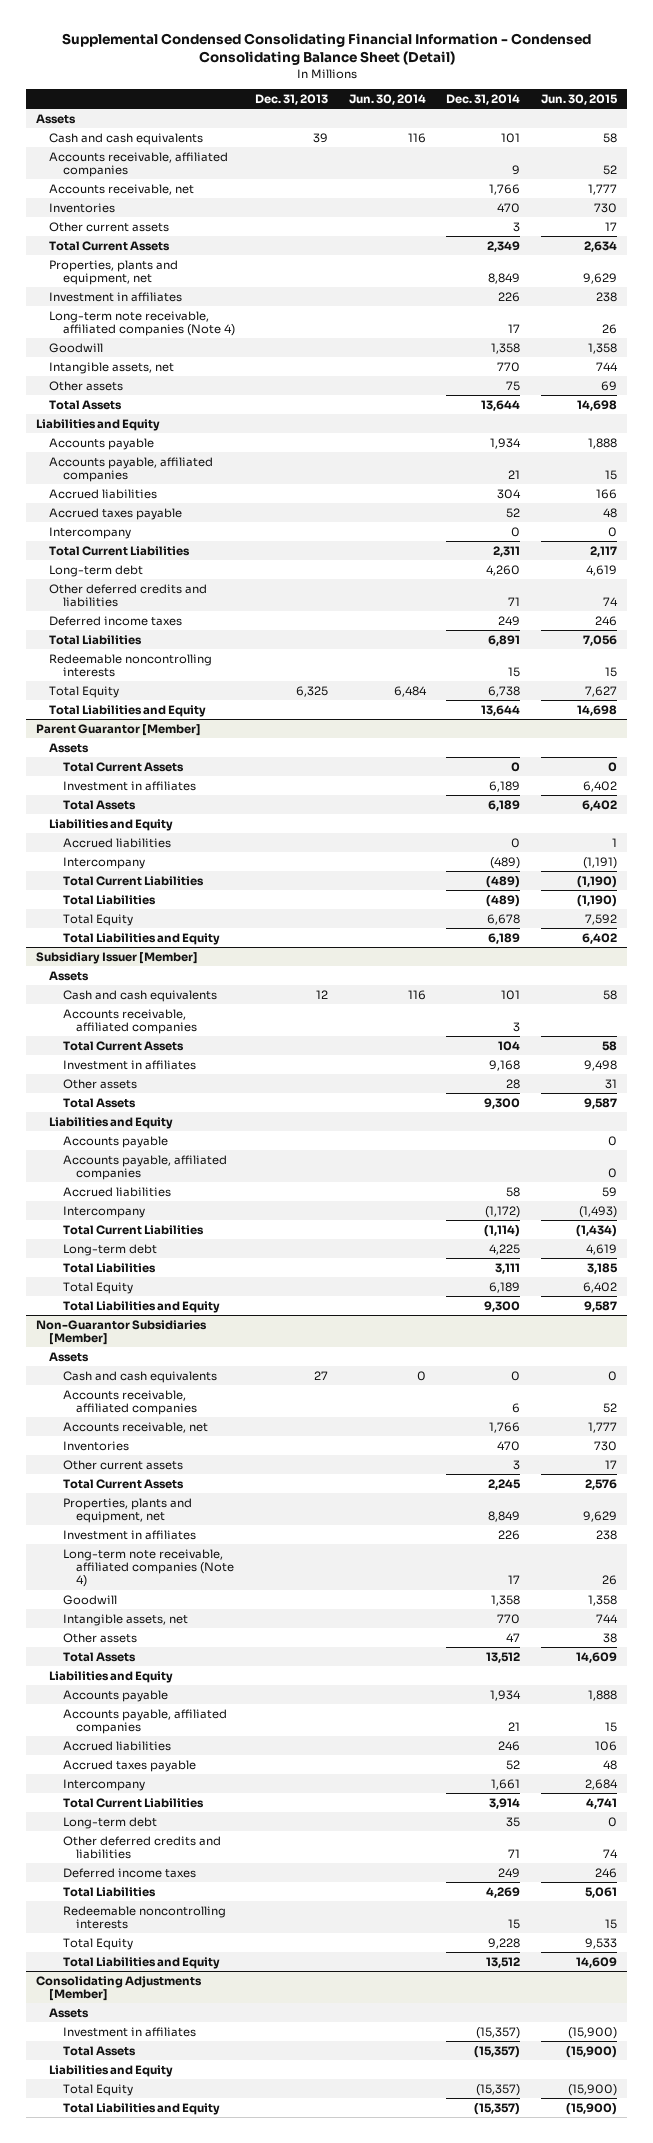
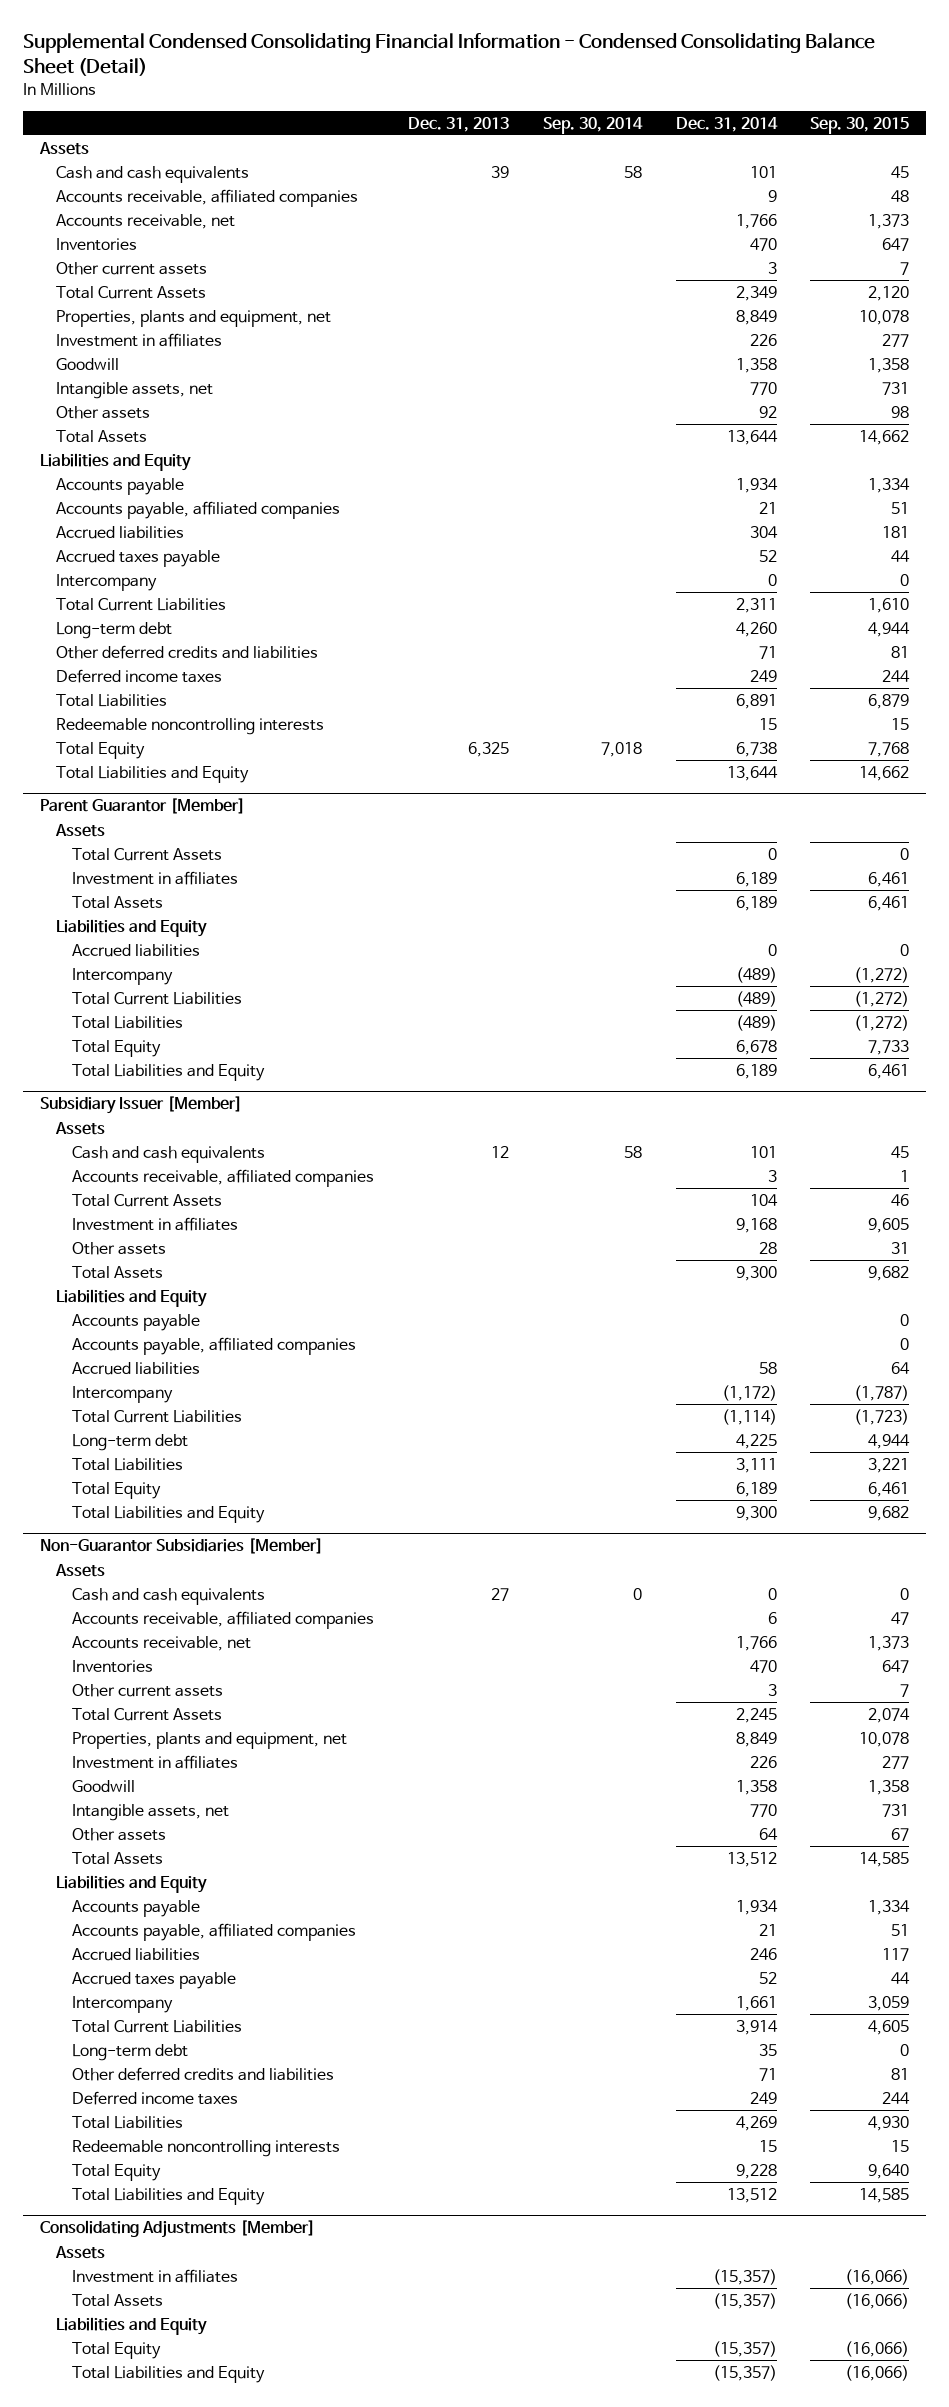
[348,93,426,105] Jun. 30, 2014 -> none
[540,93,618,105] Jun. 30, 2015 -> none
none -> [542,116,643,134] Sep. 30, 2014
none -> [810,116,910,134] Sep. 30, 2015
[49,310,235,337] Long-term note receivable, affiliated companies (Note 4) -> none
[506,380,521,391] 75 -> [758,405,777,418] 92
[62,1548,234,1588] Long-term note receivable, affiliated companies (Note 4) -> none
[506,1632,521,1642] 47 -> [758,1827,778,1840] 64

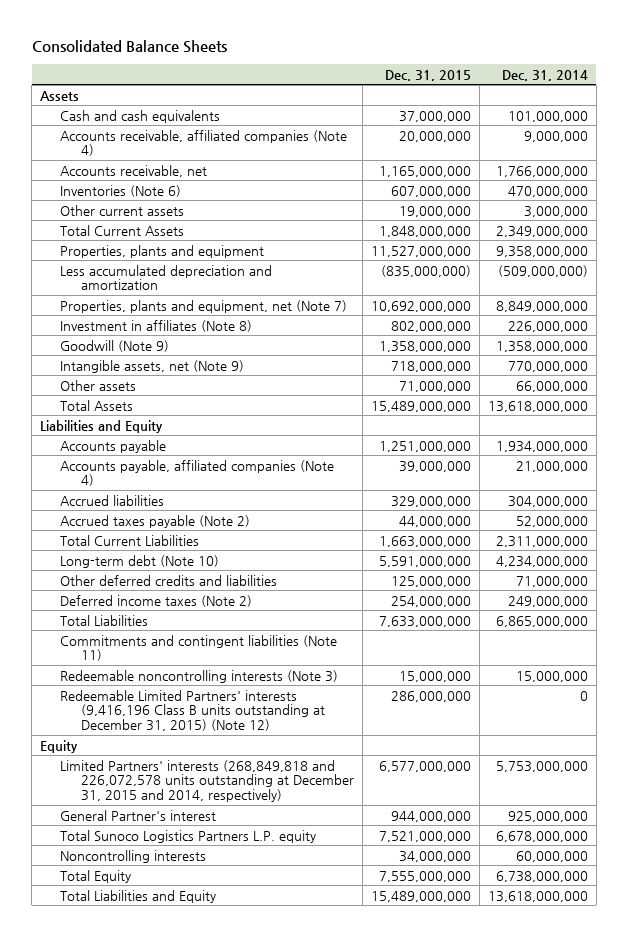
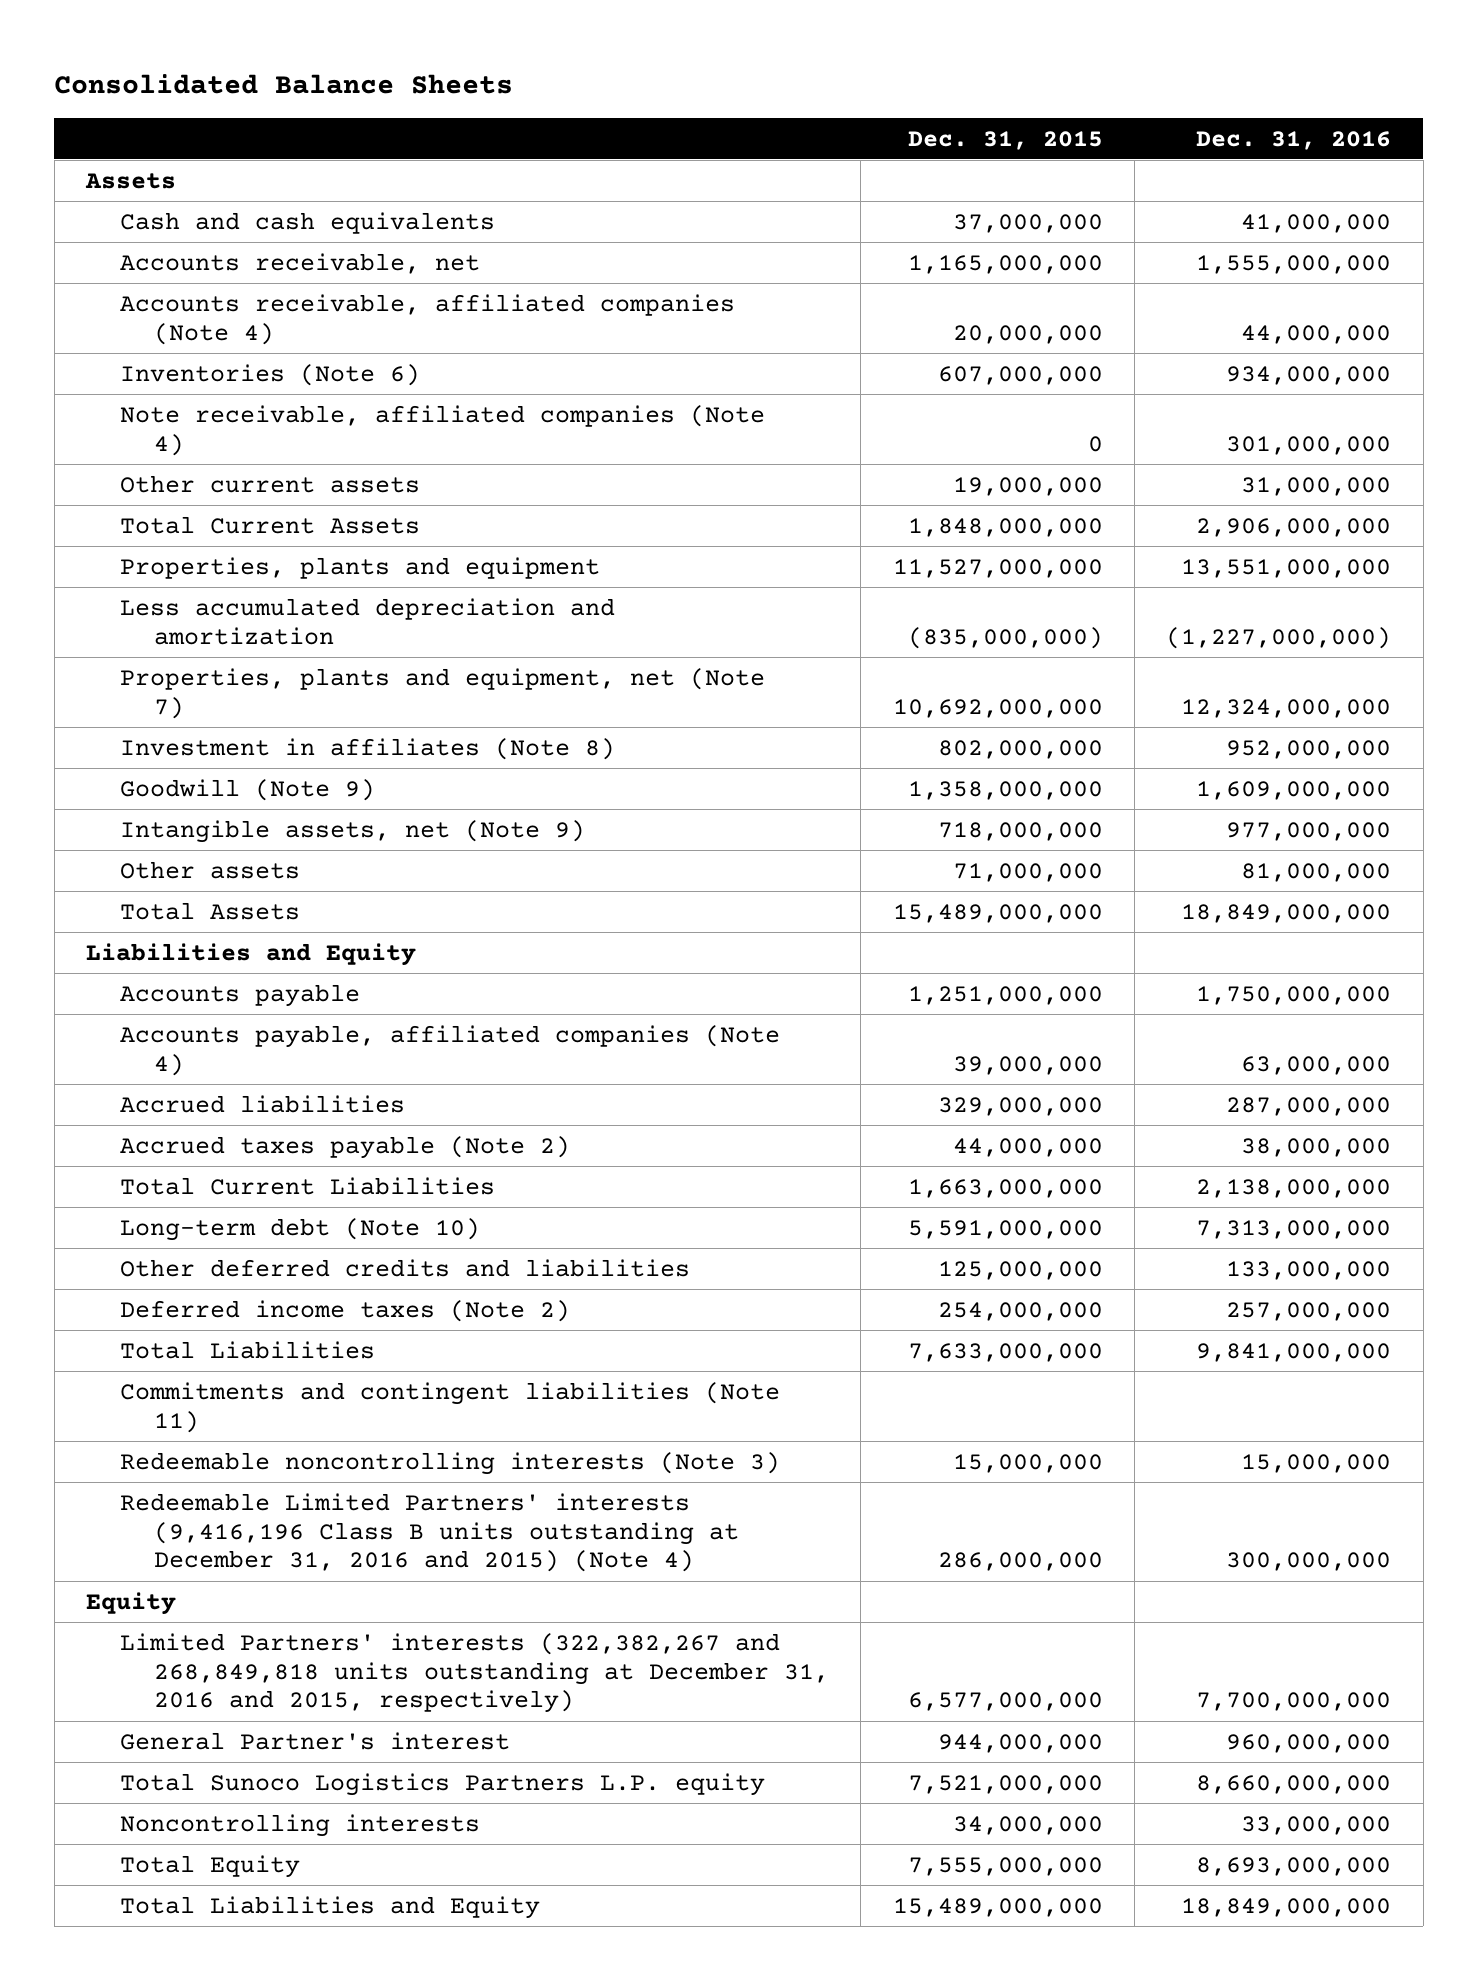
[501,69,588,81] Dec. 31, 2014 -> none
none -> [1196,130,1392,150] Dec. 31, 2016
[60,129,348,157] Accounts receivable, affiliated companies (Note 4) -> [120,293,736,345] Accounts receivable, affiliated companies (Note 4)
none -> [120,404,766,456] Note receivable, affiliated companies (Note 4)
[60,689,325,732] Redeemable Limited Partners' interests (9,416,196 Class B units outstanding at December 31, 2015) (Note 12) -> [120,1492,739,1573] Redeemable Limited Partners' interests (9,416,196 Class B units outstanding at December 31, 2016 and 2015) (Note 4)
[60,759,354,803] Limited Partners' interests (268,849,818 and 226,072,578 units outstanding at December 31, 2015 and 2014, respectively) -> [120,1632,829,1714] Limited Partners' interests (322,382,267 and 268,849,818 units outstanding at December 31, 2016 and 2015, respectively)

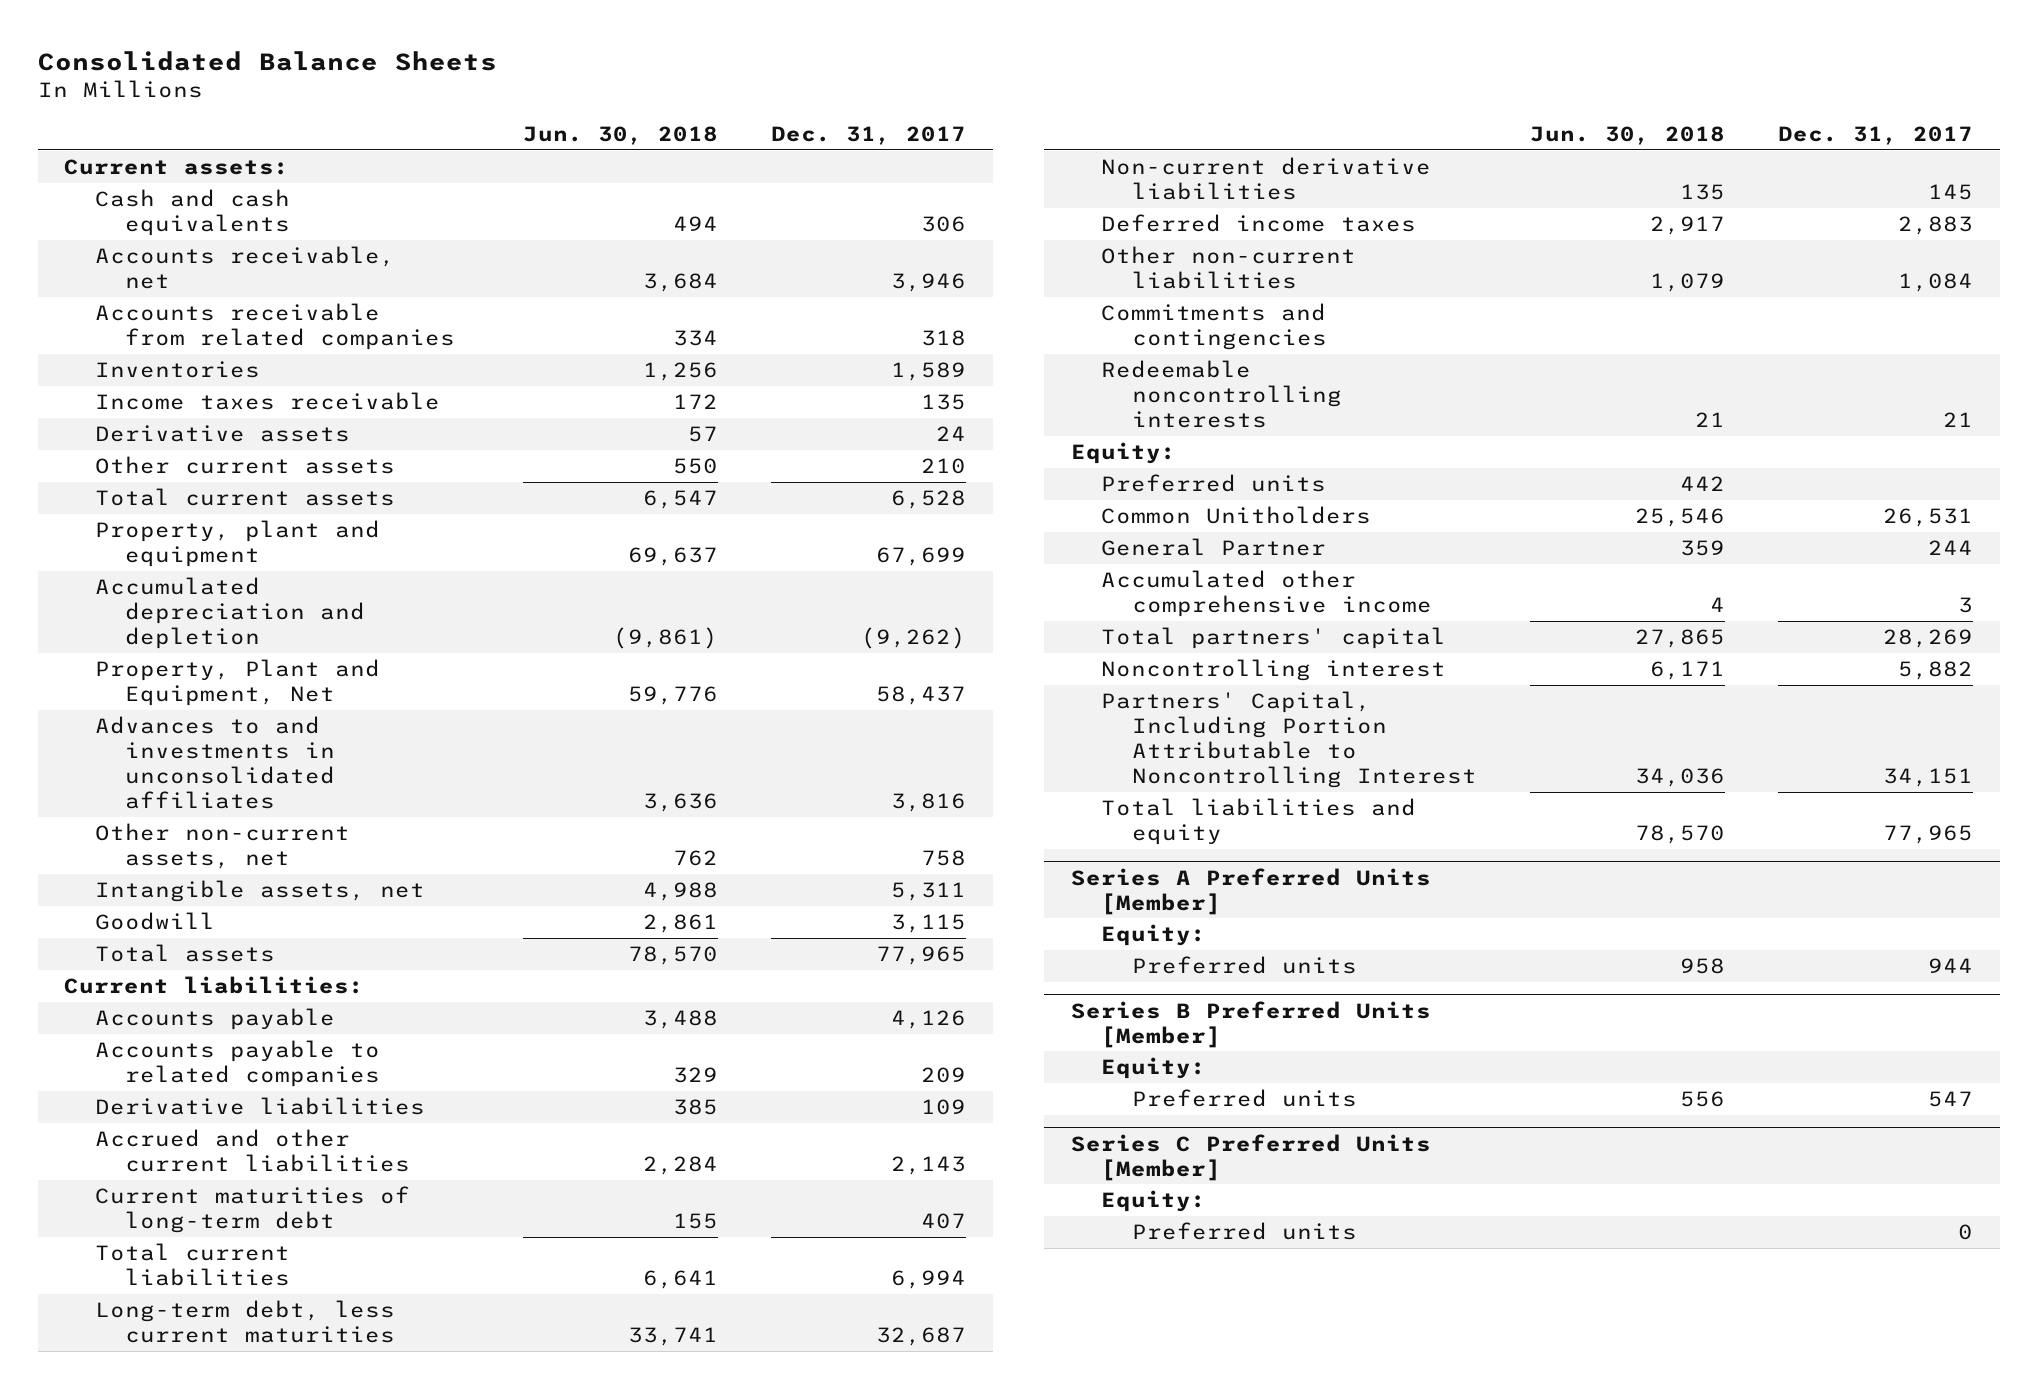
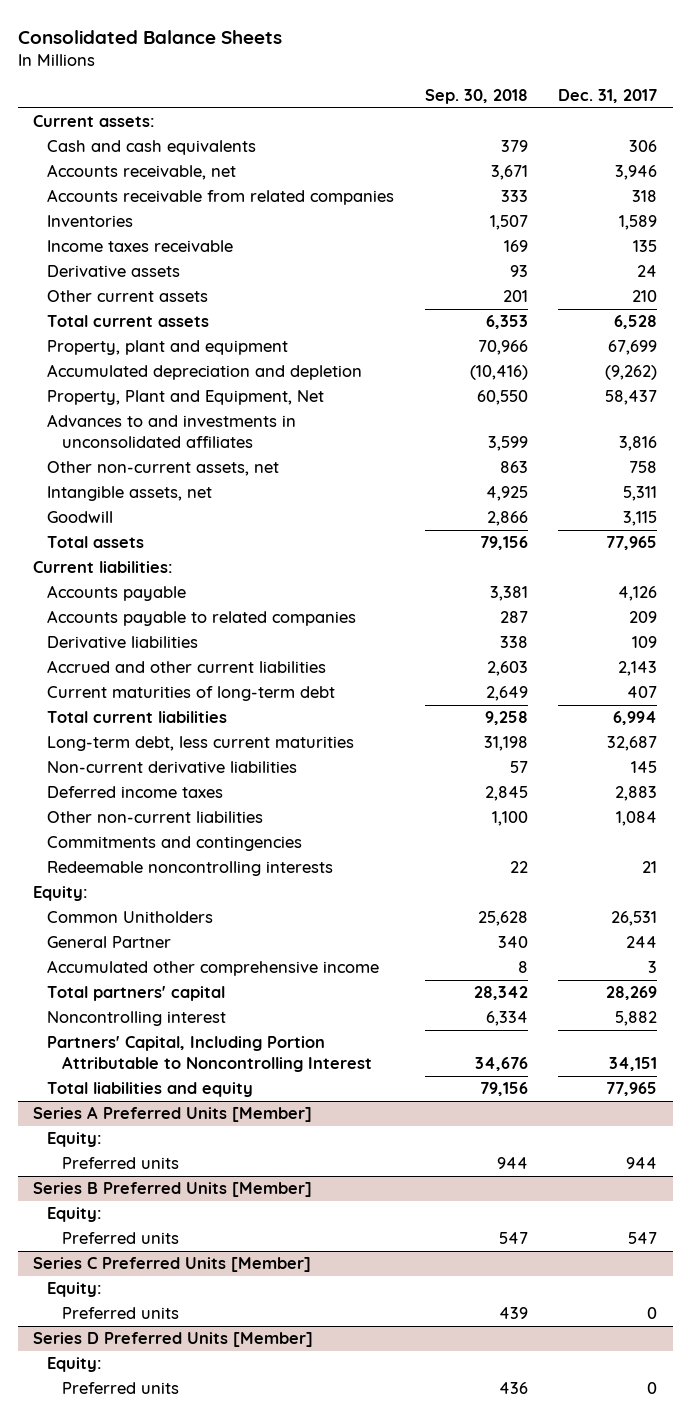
[523,126,719,146] Jun. 30, 2018 -> none
none -> [424,88,528,104] Sep. 30, 2018
[1101,474,1327,493] Preferred units -> none
none -> [33,1332,314,1348] Series D Preferred Units [Member]
none -> [47,1357,103,1373] Equity:
none -> [61,1382,179,1395] Preferred units

